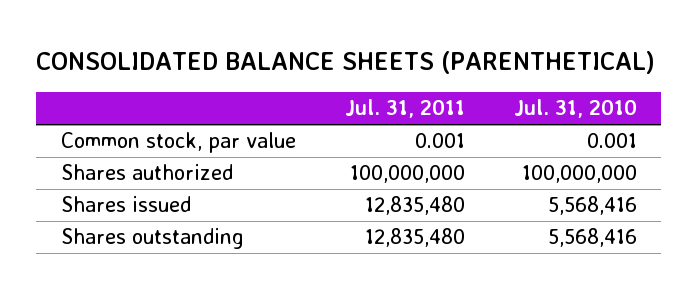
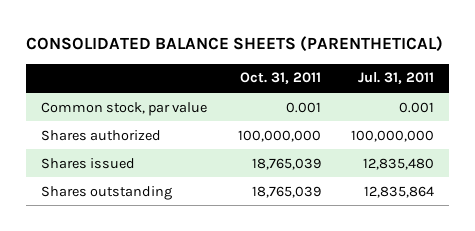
[513,99,637,119] Jul. 31, 2010 -> none
none -> [239,72,321,85] Oct. 31, 2011
[364,228,465,248] 12,835,480 -> [363,185,434,198] 12,835,864

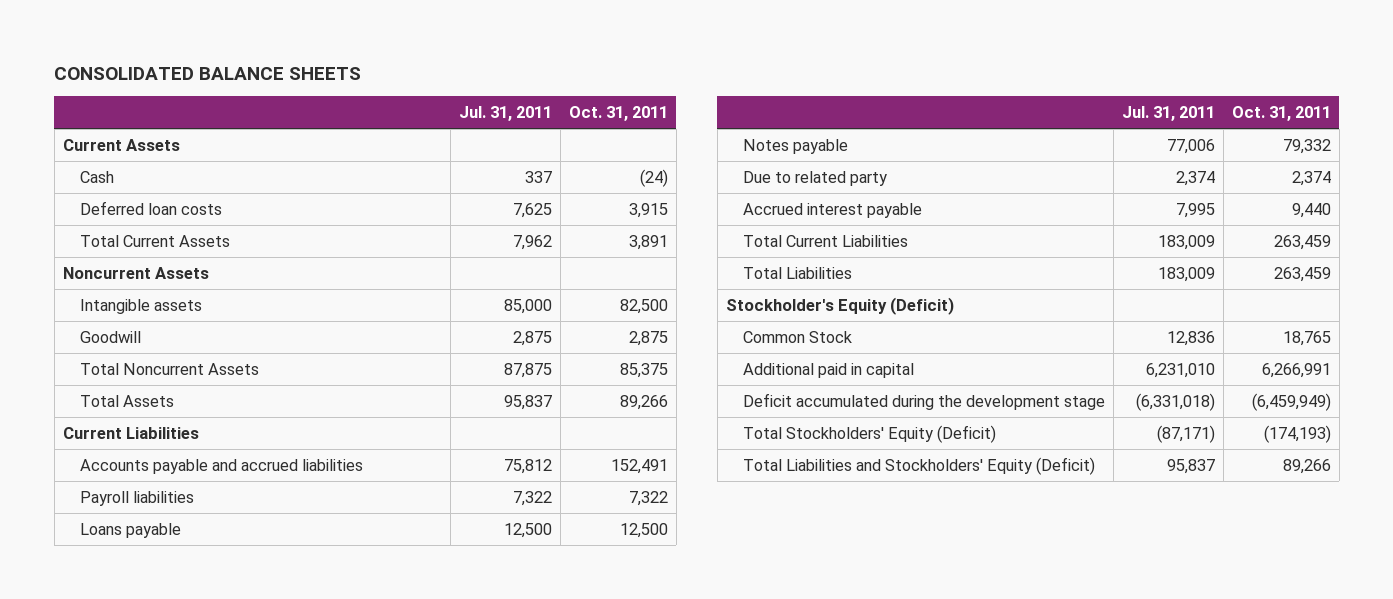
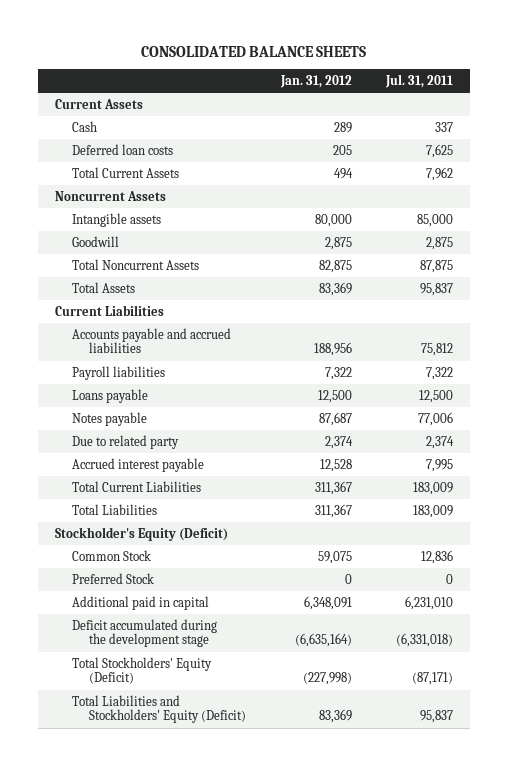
[568,105,668,121] Oct. 31, 2011 -> none
none -> [279,74,352,88] Jan. 31, 2012
none -> [71,572,154,584] Preferred Stock

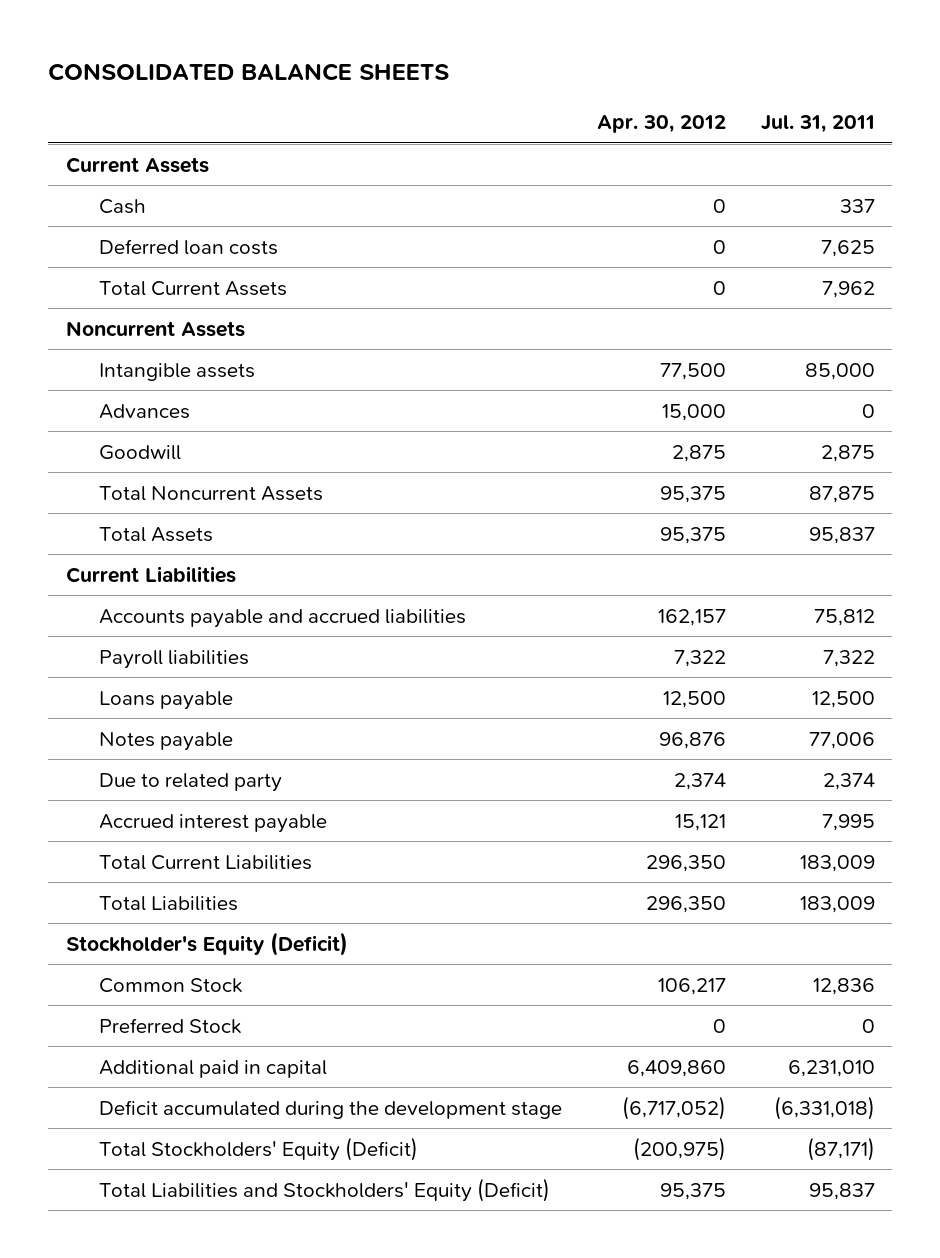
[279,74,352,88] Jan. 31, 2012 -> none
none -> [596,115,726,134] Apr. 30, 2012
none -> [98,403,190,419] Advances

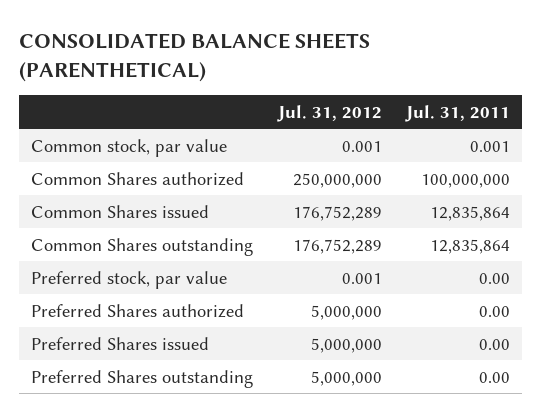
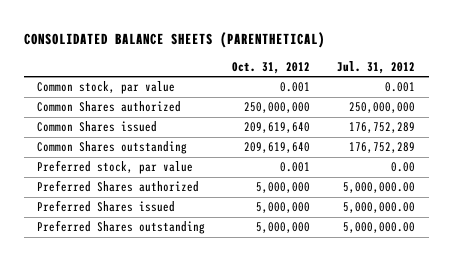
[404,104,510,122] Jul. 31, 2011 -> none
none -> [232,61,311,74] Oct. 31, 2012
[341,272,382,284] 0.001 -> [391,162,416,173] 0.00
[310,304,382,320] 5,000,000 -> [343,182,416,194] 5,000,000.00
[310,337,382,353] 5,000,000 -> [343,202,416,214] 5,000,000.00
[310,370,382,386] 5,000,000 -> [343,222,416,234] 5,000,000.00

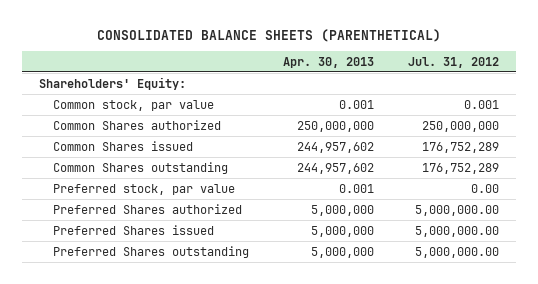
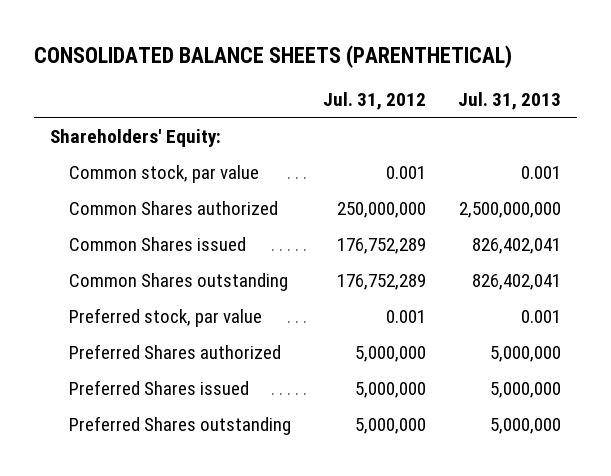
[283,56,375,68] Apr. 30, 2013 -> none
none -> [458,92,562,111] Jul. 31, 2013
[471,183,500,193] 0.00 -> [386,309,427,323] 0.001
[415,204,500,216] 5,000,000.00 -> [355,345,427,362] 5,000,000
[415,225,500,237] 5,000,000.00 -> [355,381,427,398] 5,000,000
[415,246,500,258] 5,000,000.00 -> [355,417,427,434] 5,000,000

